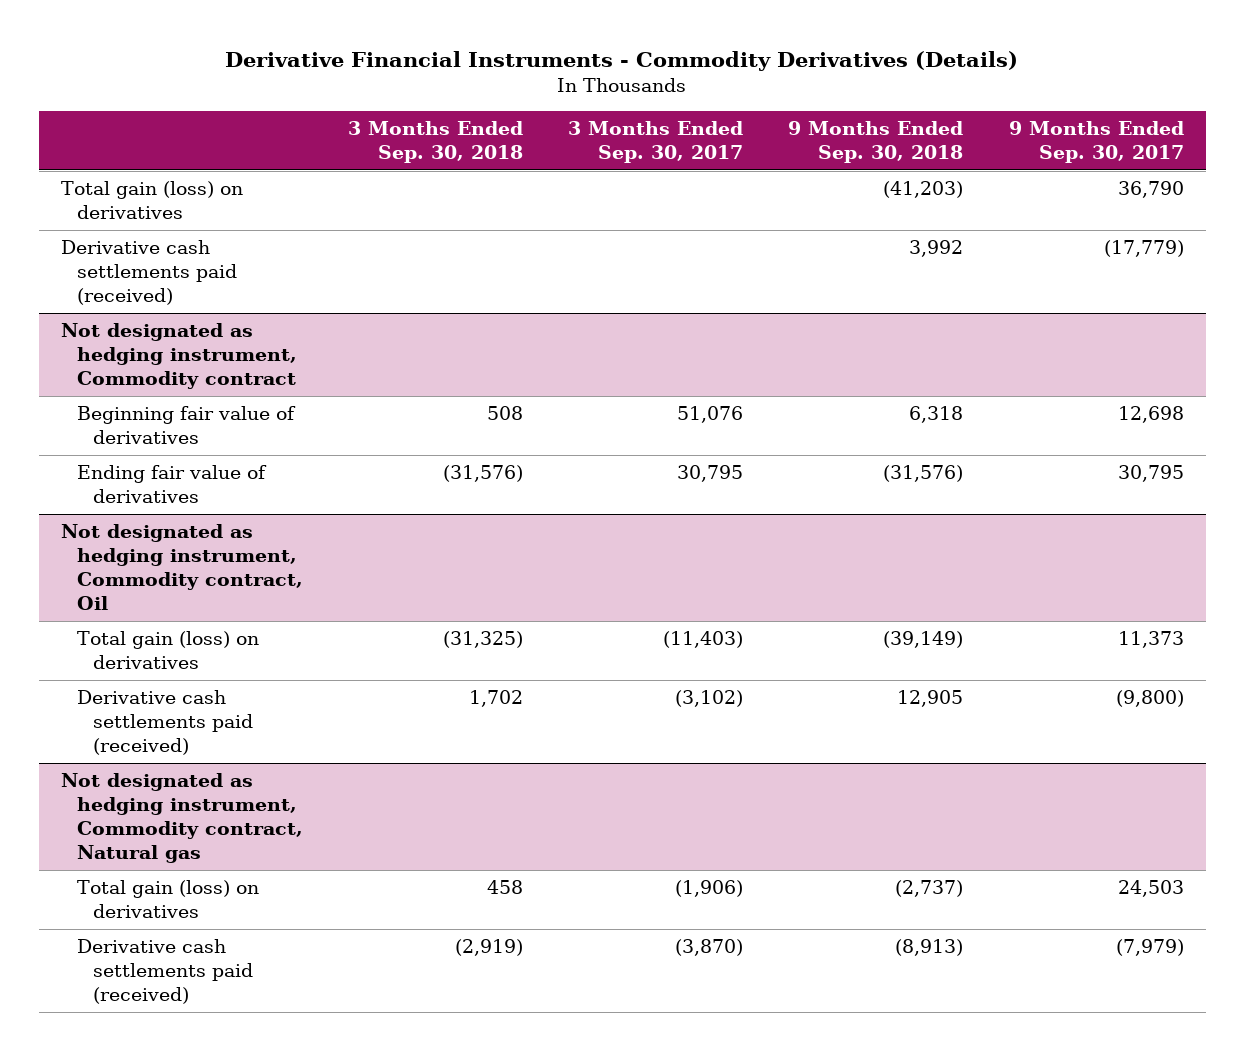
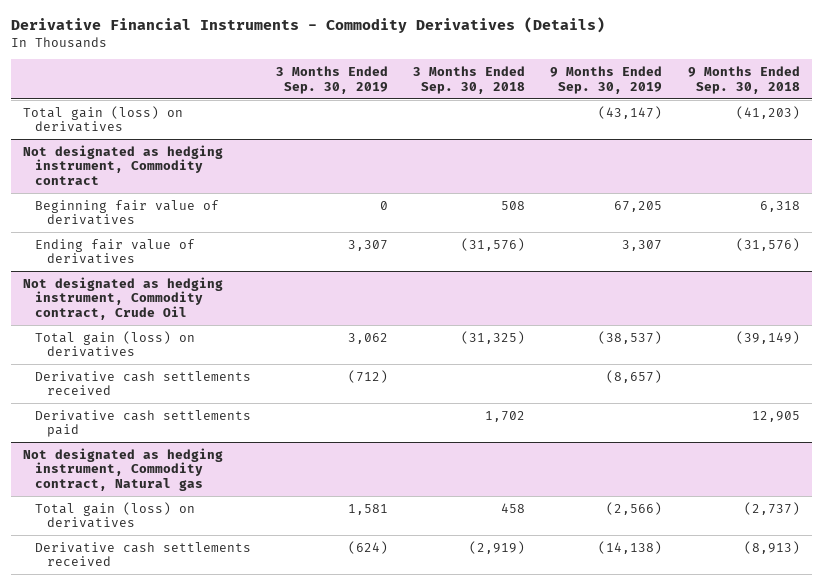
[568,121,744,163] 3 Months Ended Sep. 30, 2017 -> none
[1008,121,1184,163] 9 Months Ended Sep. 30, 2017 -> none
none -> [276,65,389,94] 3 Months Ended Sep. 30, 2019
none -> [550,65,663,94] 9 Months Ended Sep. 30, 2019
[61,240,238,306] Derivative cash settlements paid (received) -> none
[61,524,304,610] Not designated as hedging instrument, Commodity contract, Oil -> [23,276,224,321] Not designated as hedging instrument, Commodity contract, Crude Oil
none -> [35,370,252,396] Derivative cash settlements received
[77,690,254,756] Derivative cash settlements paid (received) -> [35,409,252,438] Derivative cash settlements paid
[77,939,254,1005] Derivative cash settlements paid (received) -> [35,541,252,567] Derivative cash settlements received

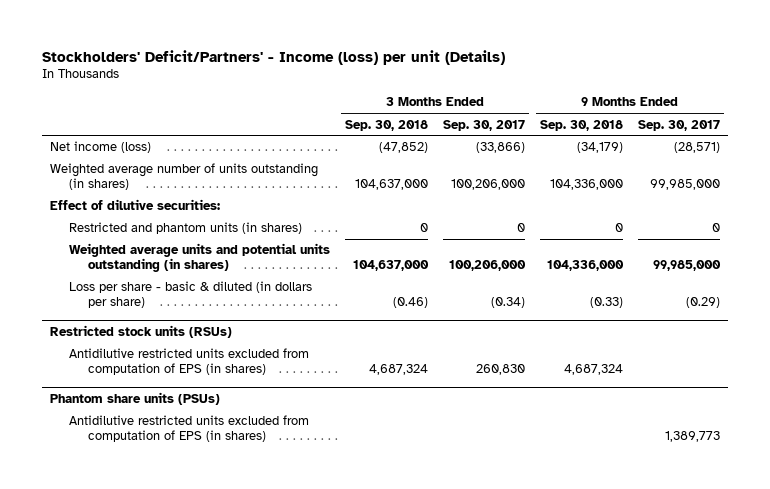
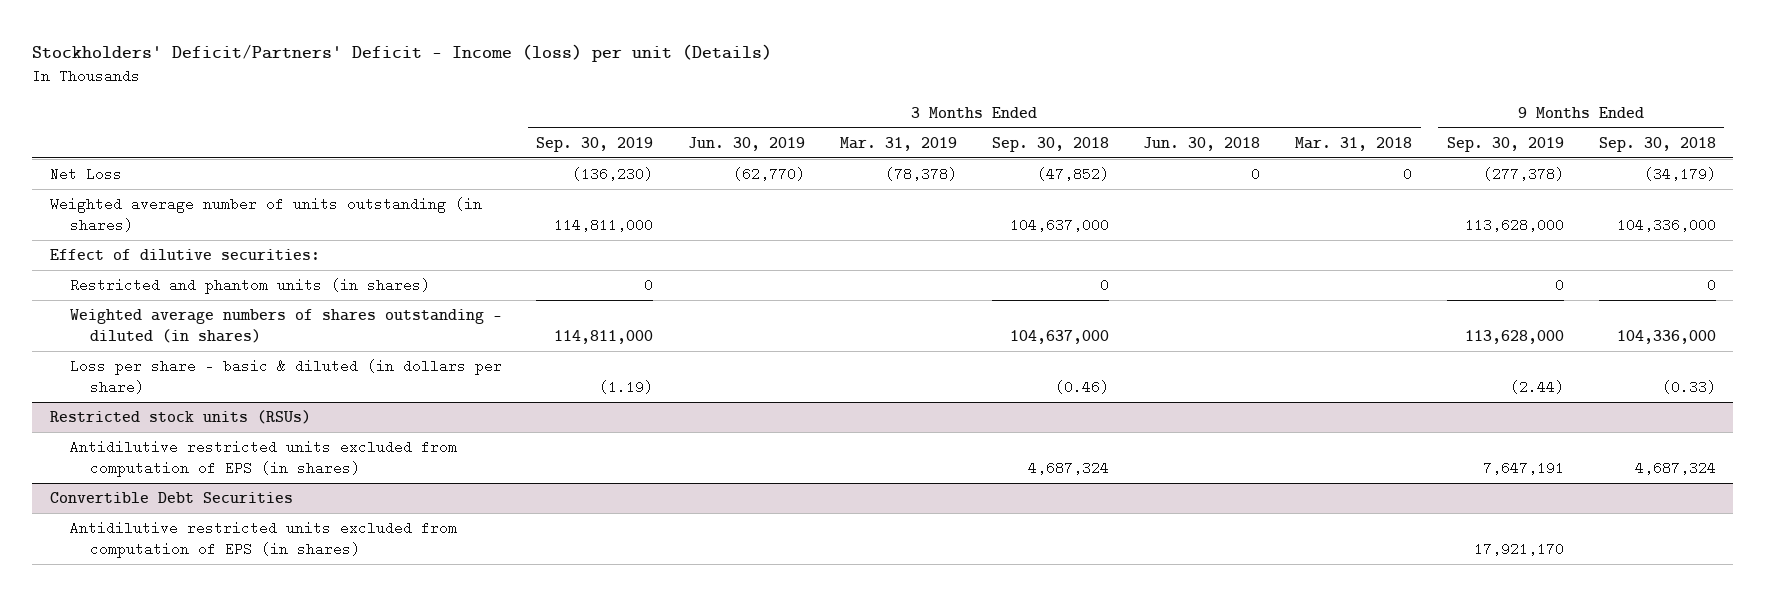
[42,49,506,65] Stockholders' Deficit/Partners' - Income (loss) per unit (Details) -> [32,44,773,63] Stockholders' Deficit/Partners' Deficit - Income (loss) per unit (Details)
[443,119,526,131] Sep. 30, 2017 -> none
[638,119,721,131] Sep. 30, 2017 -> none
none -> [536,136,654,152] Sep. 30, 2019
none -> [688,136,806,151] Jun. 30, 2019
none -> [839,136,957,151] Mar. 31, 2019
none -> [1143,136,1261,151] Jun. 30, 2018
none -> [1295,136,1413,151] Mar. 31, 2018
none -> [1446,136,1564,152] Sep. 30, 2019
[49,141,151,154] Net income (loss) -> [49,167,122,182] Net Loss
[69,243,331,272] Weighted average units and potential units outstanding (in shares) -> [69,309,502,343] Weighted average numbers of shares outstanding - diluted (in shares)
[49,391,220,405] Phantom share units (PSUs) -> none
none -> [49,492,293,504] Convertible Debt Securities

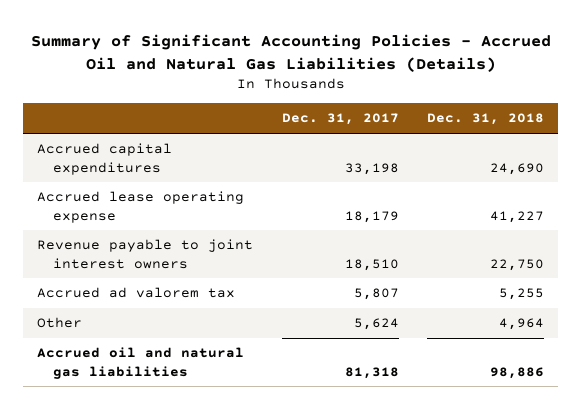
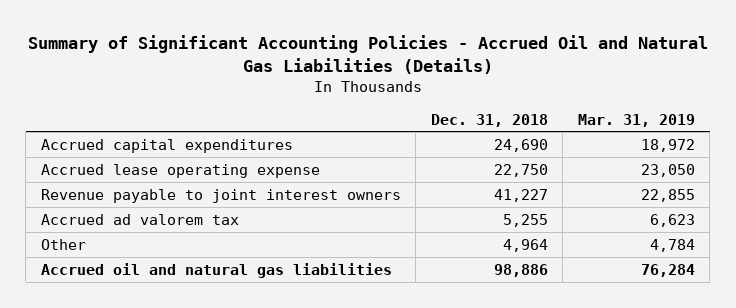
[281,113,399,126] Dec. 31, 2017 -> none
none -> [577,113,695,127] Mar. 31, 2019
[489,210,544,223] 41,227 -> [493,163,548,177] 22,750
[489,258,544,271] 22,750 -> [493,188,548,202] 41,227

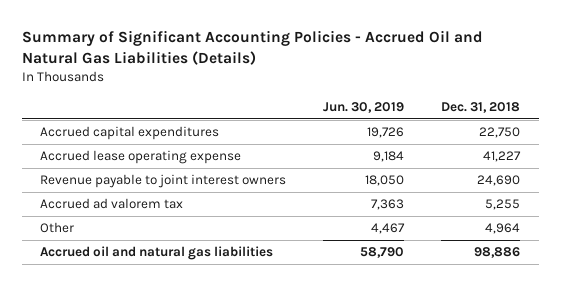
[577,113,695,127] Mar. 31, 2019 -> none
none -> [323,101,405,113] Jun. 30, 2019
[493,138,548,152] 24,690 -> [479,127,521,139] 22,750
[493,163,548,177] 22,750 -> [483,151,522,163] 41,227
[493,188,548,202] 41,227 -> [477,175,521,187] 24,690

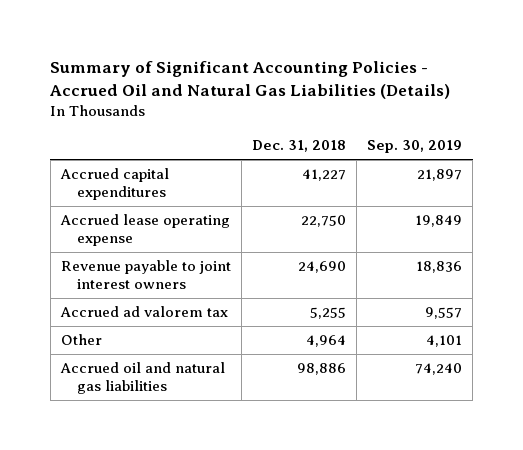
[323,101,405,113] Jun. 30, 2019 -> none
none -> [367,140,463,154] Sep. 30, 2019
[479,127,521,139] 22,750 -> [301,169,346,182] 41,227
[483,151,522,163] 41,227 -> [300,215,346,228] 22,750

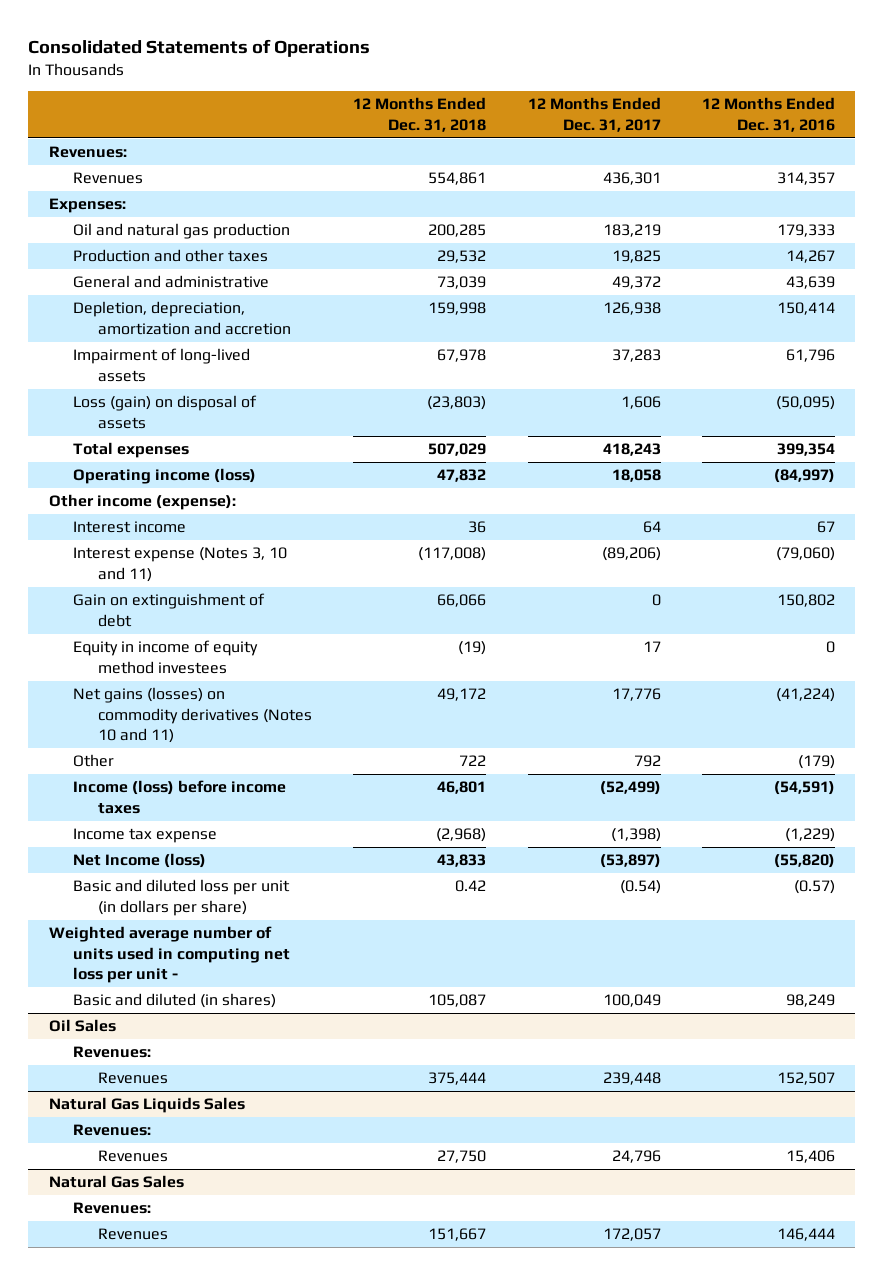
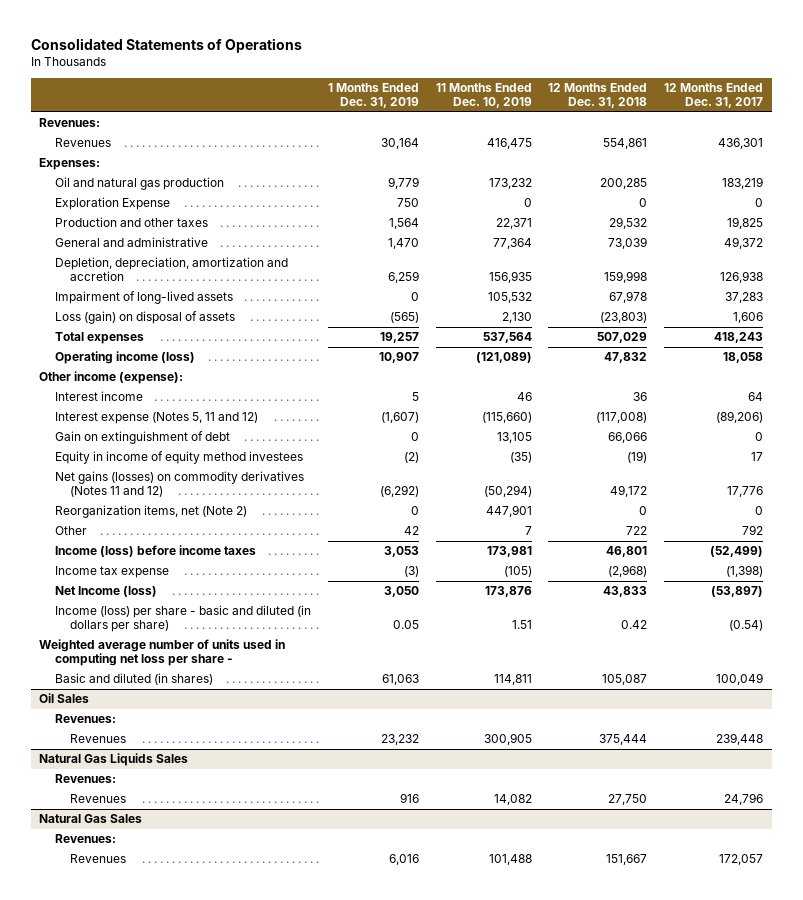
[701,97,835,132] 12 Months Ended Dec. 31, 2016 -> none
none -> [327,83,419,109] 1 Months Ended Dec. 31, 2019
none -> [435,83,532,109] 11 Months Ended Dec. 10, 2019
none -> [54,197,170,211] Exploration Expense
[73,547,288,582] Interest expense (Notes 3, 10 and 11) -> [54,412,258,425] Interest expense (Notes 5, 11 and 12)
[73,687,313,744] Net gains (losses) on commodity derivatives (Notes 10 and 11) -> [54,471,304,498] Net gains (losses) on commodity derivatives (Notes 11 and 12)
none -> [54,505,247,519] Reorganization items, net (Note 2)
[73,879,291,916] Basic and diluted loss per unit (in dollars per share) -> [54,605,311,633] Income (loss) per share - basic and diluted (in dollars per share)
[48,926,291,984] Weighted average number of units used in computing net loss per unit - -> [39,639,286,667] Weighted average number of units used in computing net loss per share -

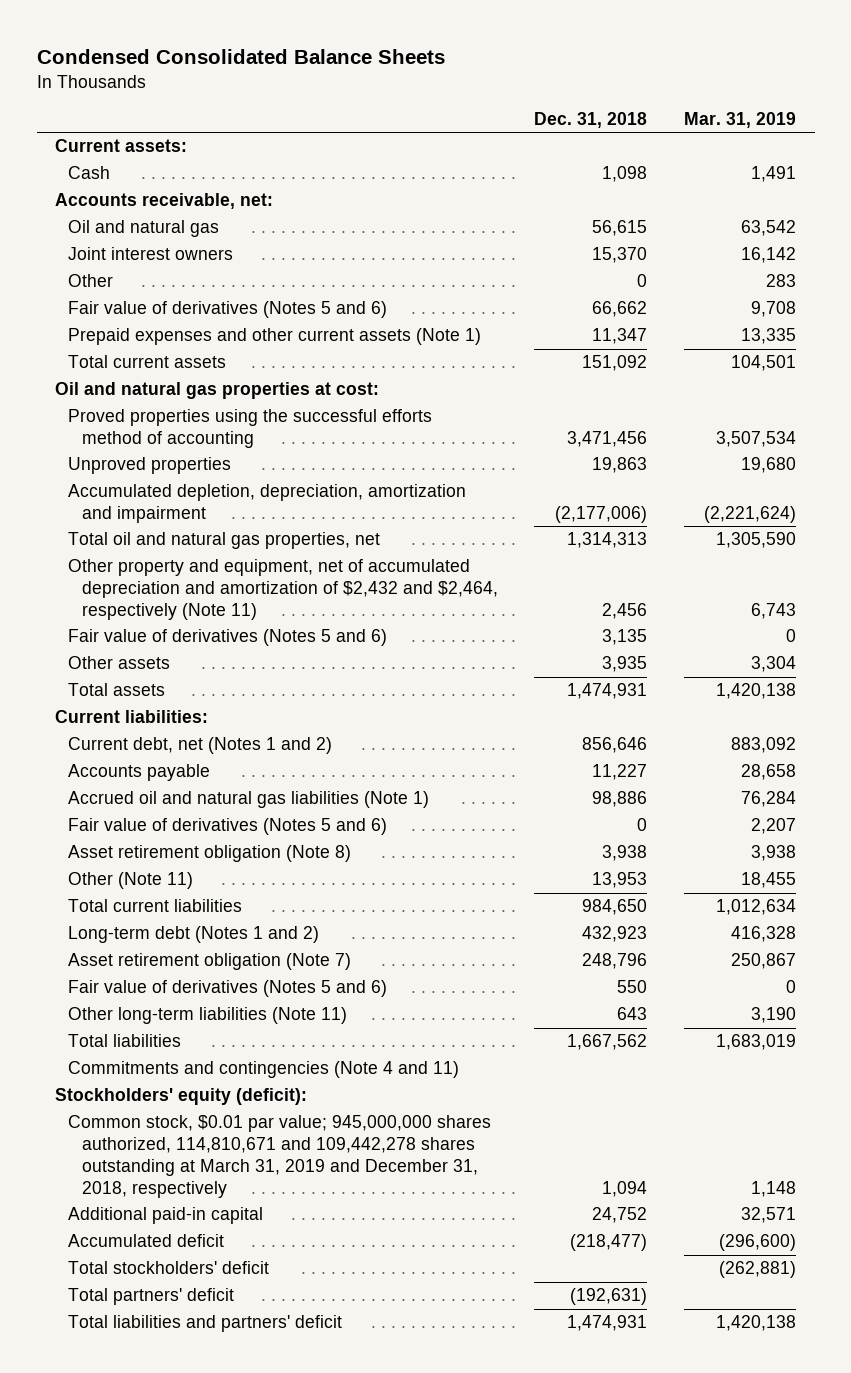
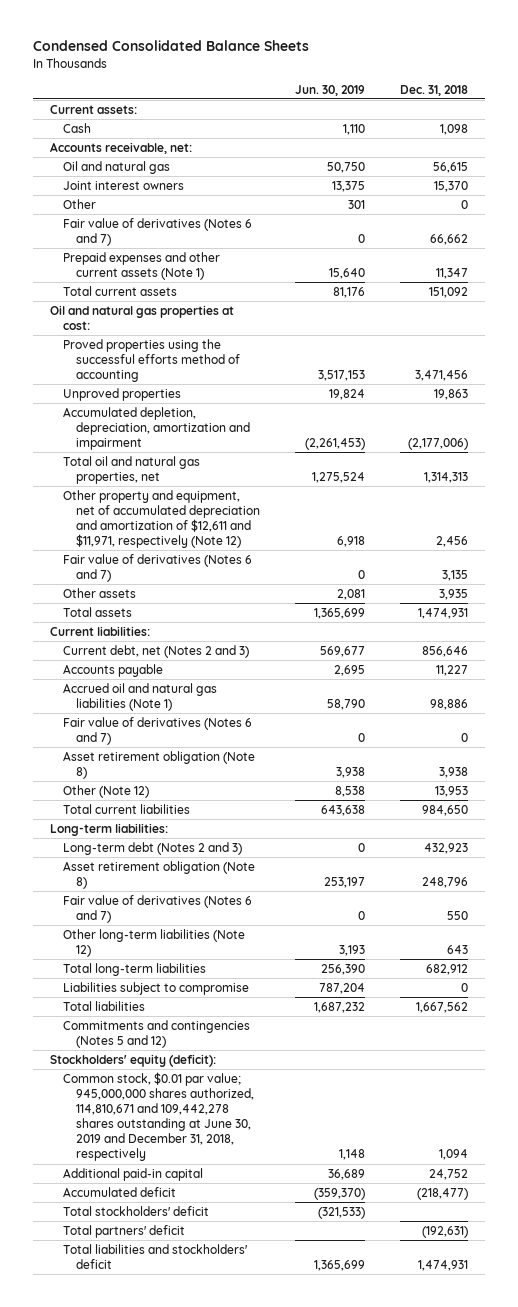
[684,111,797,128] Mar. 31, 2019 -> none
none -> [294,84,365,96] Jun. 30, 2019
[68,301,388,319] Fair value of derivatives (Notes 5 and 6) -> [63,217,253,246] Fair value of derivatives (Notes 6 and 7)
[68,559,498,621] Other property and equipment, net of accumulated depreciation and amortization of $2,432 and $2,464, respectively (Note 11) -> [63,489,261,549] Other property and equipment, net of accumulated depreciation and amortization of $12,611 and $11,971, respectively (Note 12)
[68,629,388,647] Fair value of derivatives (Notes 5 and 6) -> [63,553,253,582] Fair value of derivatives (Notes 6 and 7)
[68,737,333,755] Current debt, net (Notes 1 and 2) -> [63,644,250,658] Current debt, net (Notes 2 and 3)
[68,818,388,836] Fair value of derivatives (Notes 5 and 6) -> [63,716,253,745] Fair value of derivatives (Notes 6 and 7)
[68,872,194,890] Other (Note 11) -> [63,784,150,798] Other (Note 12)
none -> [50,822,169,836] Long-term liabilities:
[68,926,320,944] Long-term debt (Notes 1 and 2) -> [63,841,243,855] Long-term debt (Notes 2 and 3)
[68,953,352,971] Asset retirement obligation (Note 7) -> [63,860,256,889] Asset retirement obligation (Note 8)
[68,980,388,998] Fair value of derivatives (Notes 5 and 6) -> [63,894,253,923] Fair value of derivatives (Notes 6 and 7)
[68,1007,348,1025] Other long-term liabilities (Note 11) -> [63,928,246,957] Other long-term liabilities (Note 12)
none -> [63,962,207,976] Total long-term liabilities
none -> [63,981,250,995] Liabilities subject to compromise
[68,1061,460,1079] Commitments and contingencies (Note 4 and 11) -> [63,1019,251,1048] Commitments and contingencies (Notes 5 and 12)
[68,1115,492,1199] Common stock, $0.01 par value; 945,000,000 shares authorized, 114,810,671 and 109,442,278 shares outstanding at March 31, 2019 and December 31, 2018, respectively -> [63,1071,255,1162] Common stock, $0.01 par value; 945,000,000 shares authorized, 114,810,671 and 109,442,278 shares outstanding at June 30, 2019 and December 31, 2018, respectively
[68,1315,343,1333] Total liabilities and partners' deficit -> [63,1243,248,1269] Total liabilities and stockholders' deficit

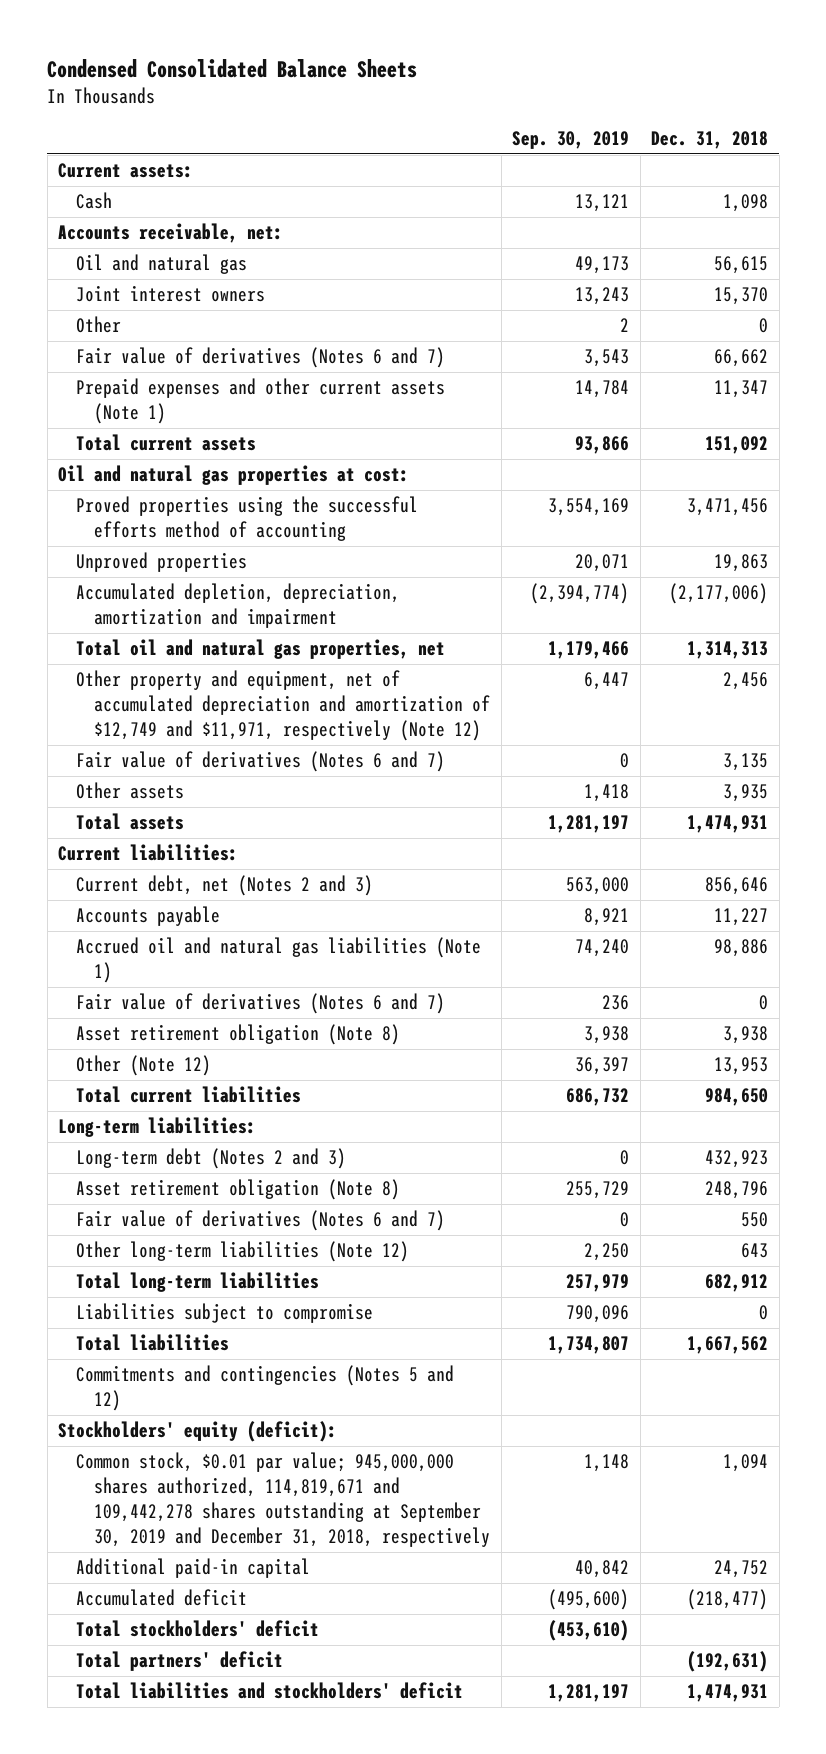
[294,84,365,96] Jun. 30, 2019 -> none
none -> [512,131,630,150] Sep. 30, 2019
[63,489,261,549] Other property and equipment, net of accumulated depreciation and amortization of $12,611 and $11,971, respectively (Note 12) -> [76,670,491,742] Other property and equipment, net of accumulated depreciation and amortization of $12,749 and $11,971, respectively (Note 12)
[63,1071,255,1162] Common stock, $0.01 par value; 945,000,000 shares authorized, 114,810,671 and 109,442,278 shares outstanding at June 30, 2019 and December 31, 2018, respectively -> [76,1452,491,1548] Common stock, $0.01 par value; 945,000,000 shares authorized, 114,819,671 and 109,442,278 shares outstanding at September 30, 2019 and December 31, 2018, respectively

